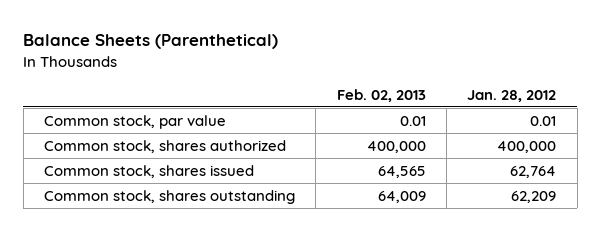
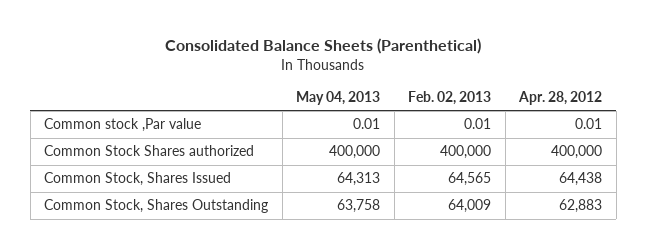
[23,34,279,50] Balance Sheets (Parenthetical) -> [165,38,482,55] Consolidated Balance Sheets (Parenthetical)
[467,89,557,102] Jan. 28, 2012 -> none
none -> [296,90,381,105] May 04, 2013
none -> [518,90,603,105] Apr. 28, 2012
[43,115,226,130] Common stock, par value -> [44,118,202,133] Common stock ,Par value
[43,140,286,154] Common stock, shares authorized -> [44,145,255,157] Common Stock Shares authorized
[43,165,254,179] Common stock, shares issued -> [44,172,232,187] Common Stock, Shares Issued
[43,190,295,205] Common stock, shares outstanding -> [44,199,269,214] Common Stock, Shares Outstanding

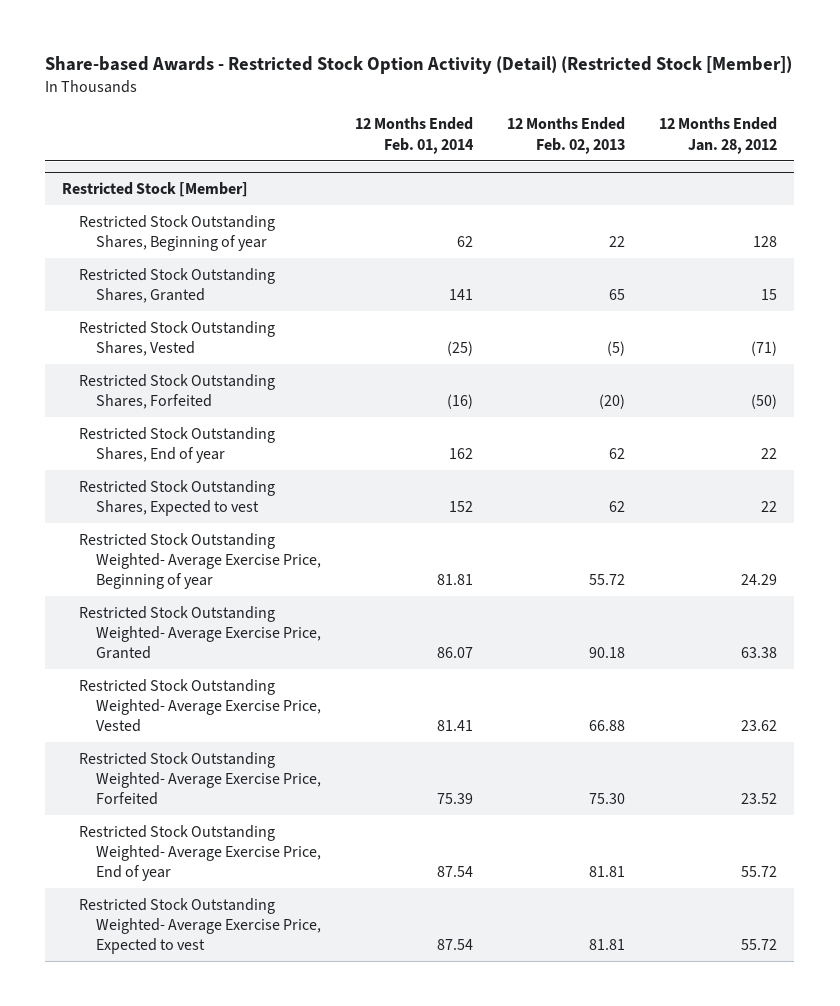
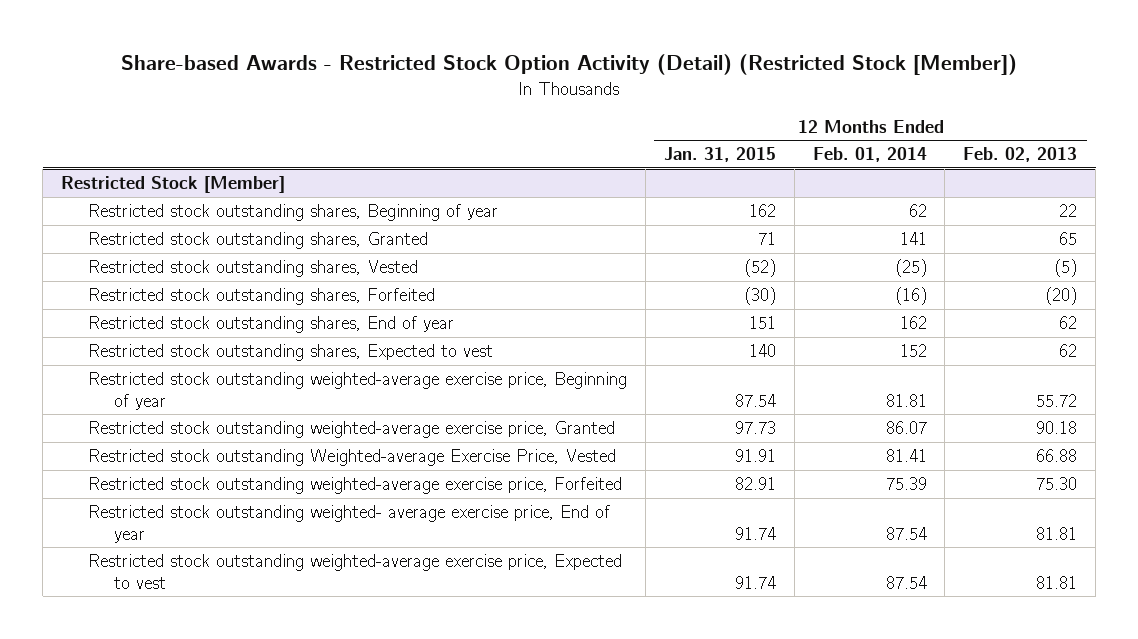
[659,117,778,154] 12 Months Ended Jan. 28, 2012 -> none
none -> [663,147,776,163] Jan. 31, 2015
[79,214,276,251] Restricted Stock Outstanding Shares, Beginning of year -> [87,204,498,222] Restricted stock outstanding shares, Beginning of year
[79,267,276,303] Restricted Stock Outstanding Shares, Granted -> [87,232,428,250] Restricted stock outstanding shares, Granted
[79,320,276,356] Restricted Stock Outstanding Shares, Vested -> [87,260,418,278] Restricted stock outstanding shares, Vested
[79,373,276,409] Restricted Stock Outstanding Shares, Forfeited -> [87,288,435,306] Restricted stock outstanding shares, Forfeited
[79,426,276,463] Restricted Stock Outstanding Shares, End of year -> [87,316,454,334] Restricted stock outstanding shares, End of year
[79,479,276,516] Restricted Stock Outstanding Shares, Expected to vest -> [87,344,493,362] Restricted stock outstanding shares, Expected to vest
[79,532,321,590] Restricted Stock Outstanding Weighted- Average Exercise Price, Beginning of year -> [87,372,627,410] Restricted stock outstanding weighted-average exercise price, Beginning of year
[79,605,321,660] Restricted Stock Outstanding Weighted- Average Exercise Price, Granted -> [87,421,615,439] Restricted stock outstanding weighted-average exercise price, Granted
[79,678,321,733] Restricted Stock Outstanding Weighted- Average Exercise Price, Vested -> [87,449,616,467] Restricted stock outstanding Weighted-average Exercise Price, Vested
[79,751,321,806] Restricted Stock Outstanding Weighted- Average Exercise Price, Forfeited -> [87,477,622,495] Restricted stock outstanding weighted-average exercise price, Forfeited
[79,824,321,882] Restricted Stock Outstanding Weighted- Average Exercise Price, End of year -> [87,505,610,543] Restricted stock outstanding weighted- average exercise price, End of year
[79,897,321,955] Restricted Stock Outstanding Weighted- Average Exercise Price, Expected to vest -> [87,554,622,589] Restricted stock outstanding weighted-average exercise price, Expected to vest

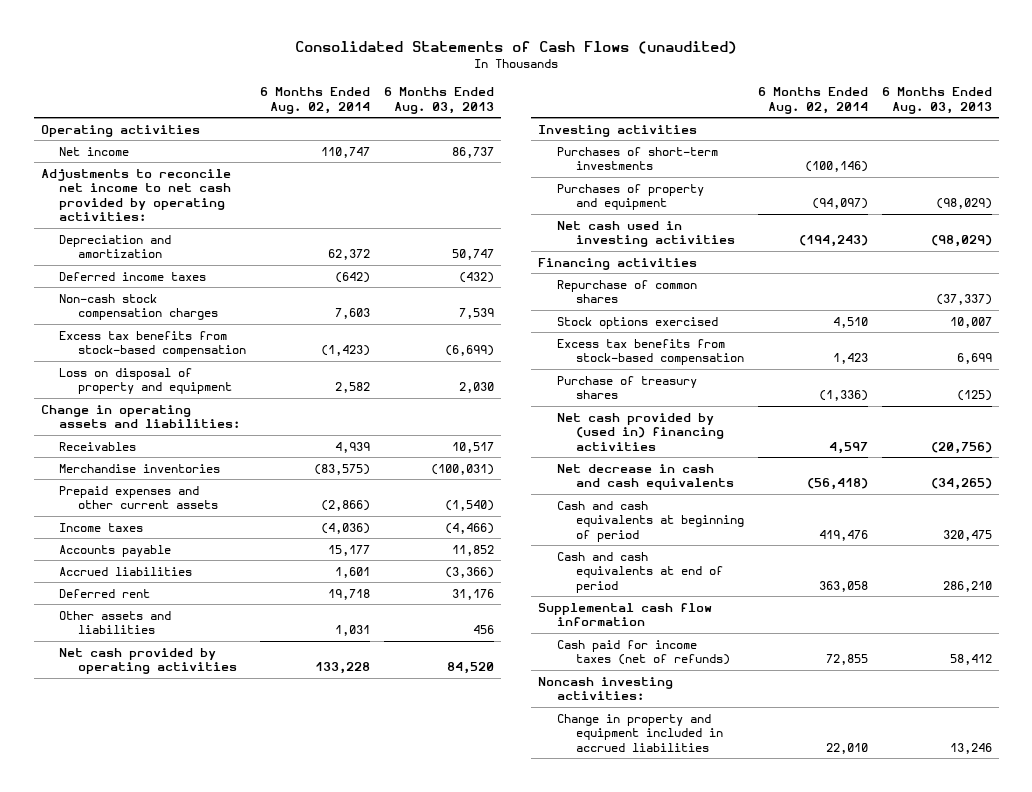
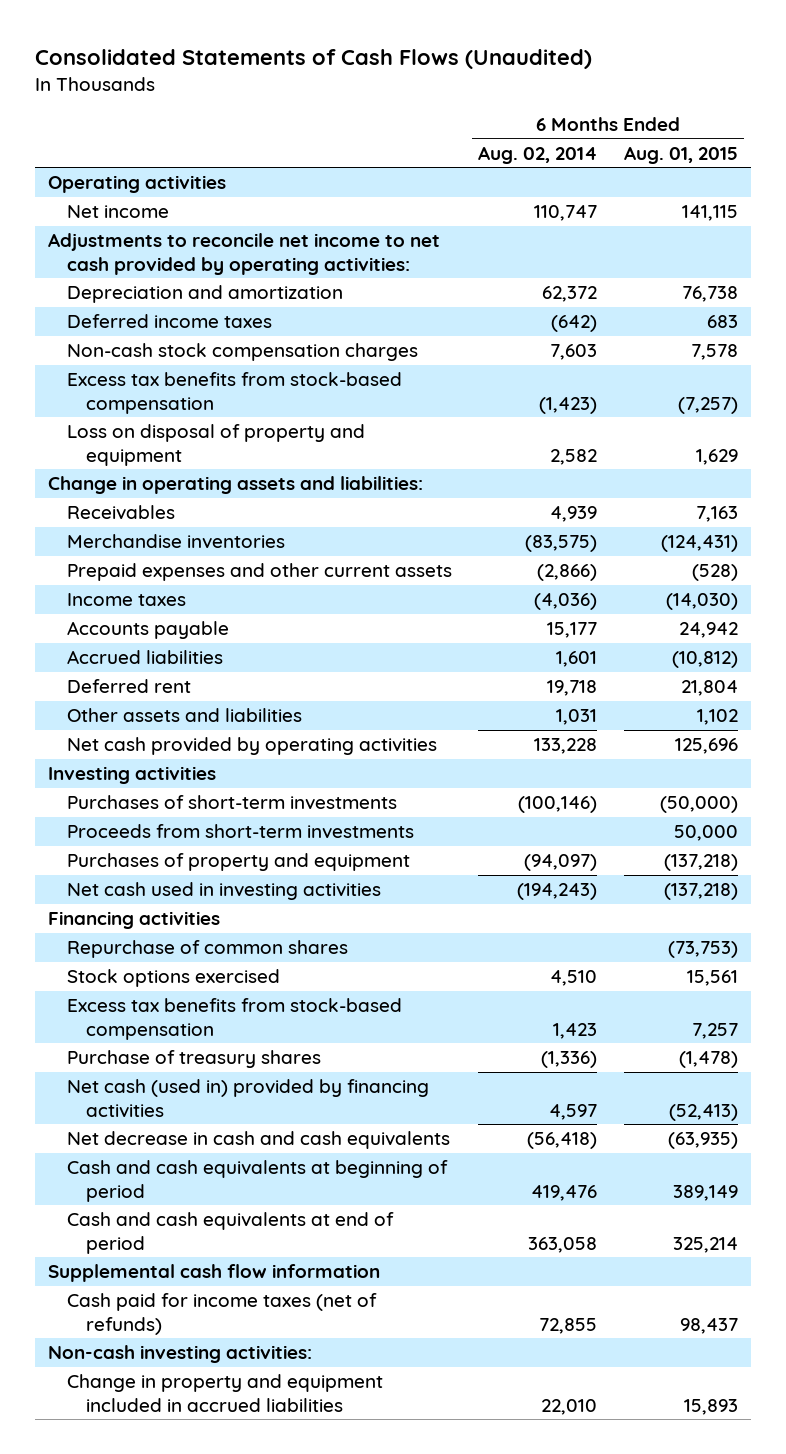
[295,41,738,55] Consolidated Statements of Cash Flows (unaudited) -> [35,48,593,69] Consolidated Statements of Cash Flows (Unaudited)
[384,87,495,114] 6 Months Ended Aug. 03, 2013 -> none
none -> [623,145,738,164] Aug. 01, 2015
none -> [67,824,415,840] Proceeds from short-term investments
[557,412,724,451] Net cash provided by (used in) financing activities -> [67,1079,430,1118] Net cash (used in) provided by financing activities
[538,676,674,701] Noncash investing activities: -> [48,1345,313,1364] Non-cash investing activities:

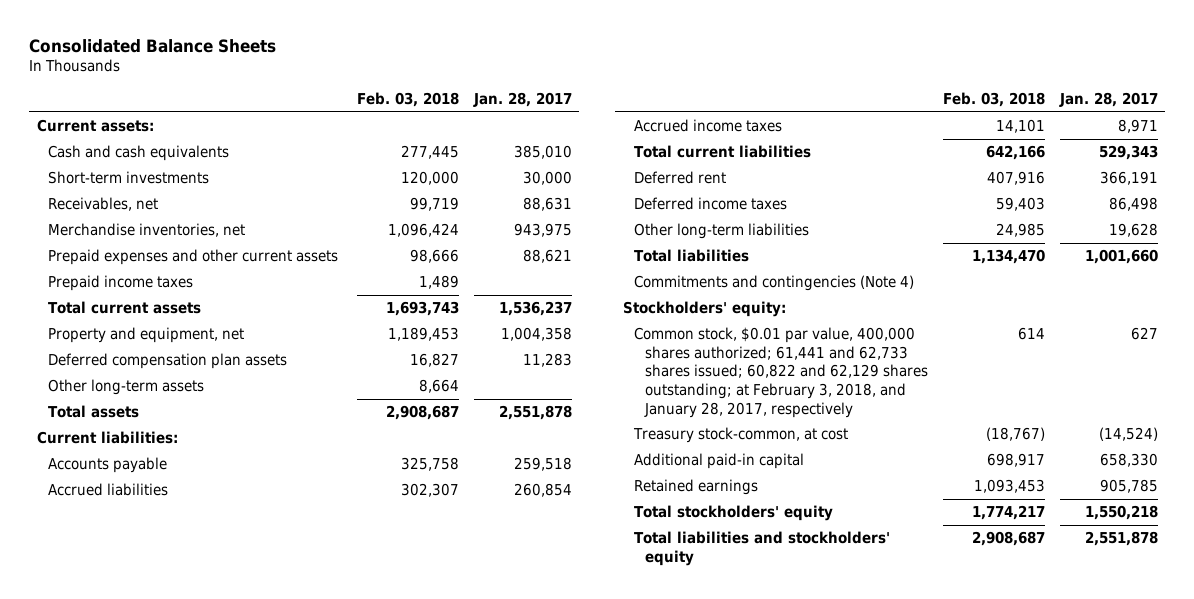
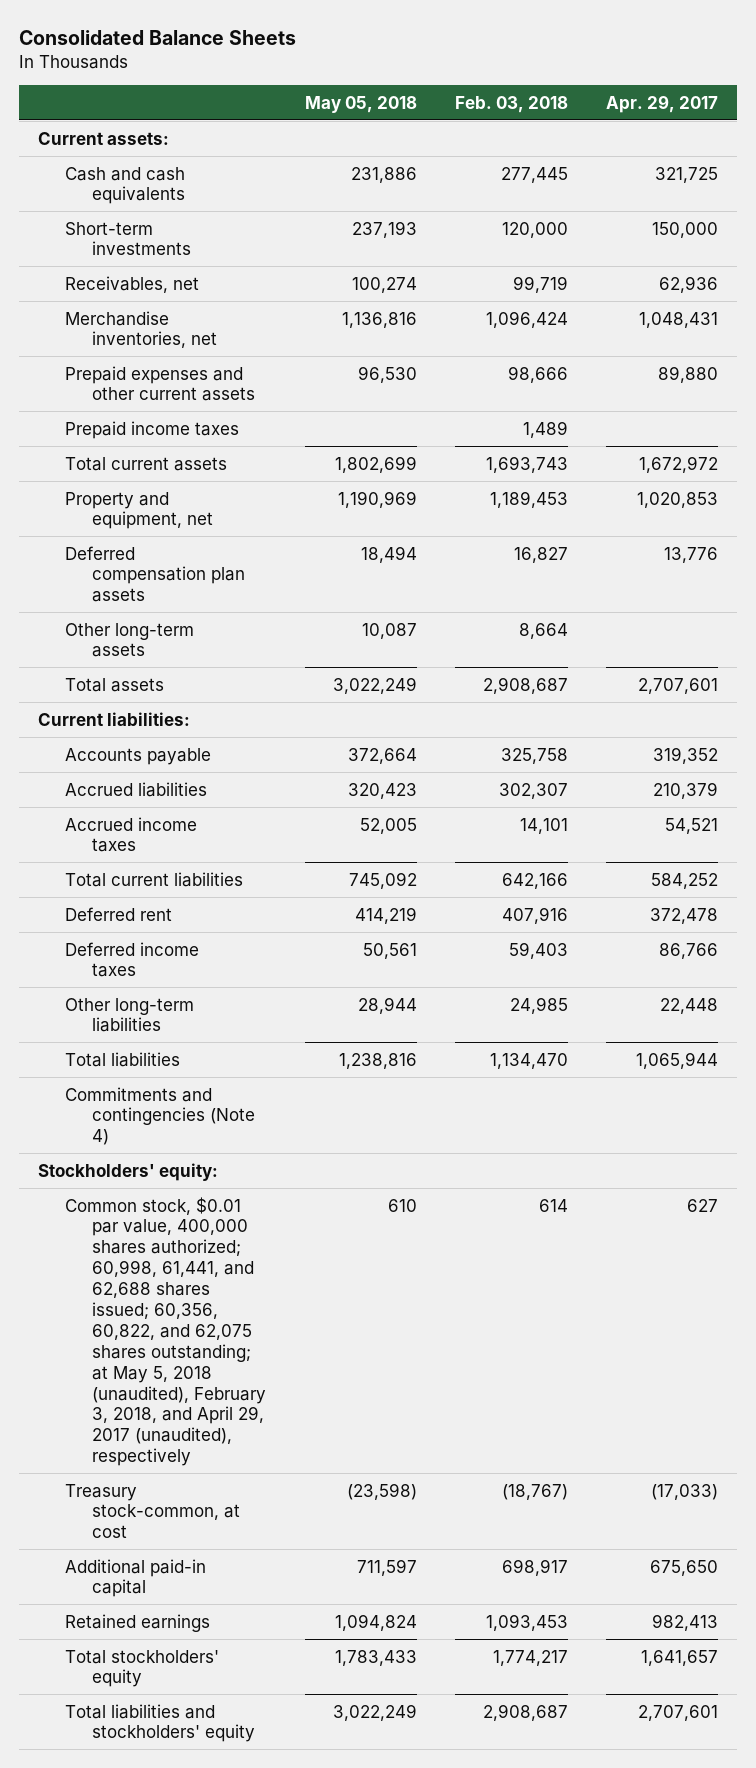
[472,91,572,107] Jan. 28, 2017 -> none
none -> [304,95,417,113] May 05, 2018
none -> [606,94,719,113] Apr. 29, 2017
[633,327,929,418] Common stock, $0.01 par value, 400,000 shares authorized; 61,441 and 62,733 shares issued; 60,822 and 62,129 shares outstanding; at February 3, 2018, and January 28, 2017, respectively -> [65,1196,267,1467] Common stock, $0.01 par value, 400,000 shares authorized; 60,998, 61,441, and 62,688 shares issued; 60,356, 60,822, and 62,075 shares outstanding; at May 5, 2018 (unaudited), February 3, 2018, and April 29, 2017 (unaudited), respectively

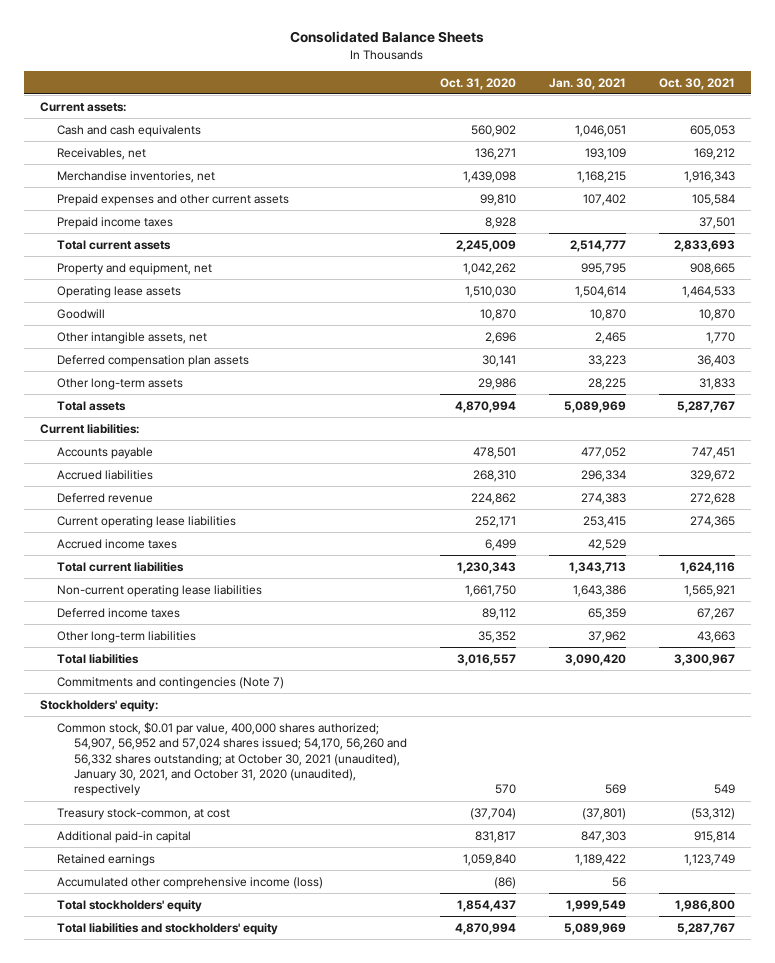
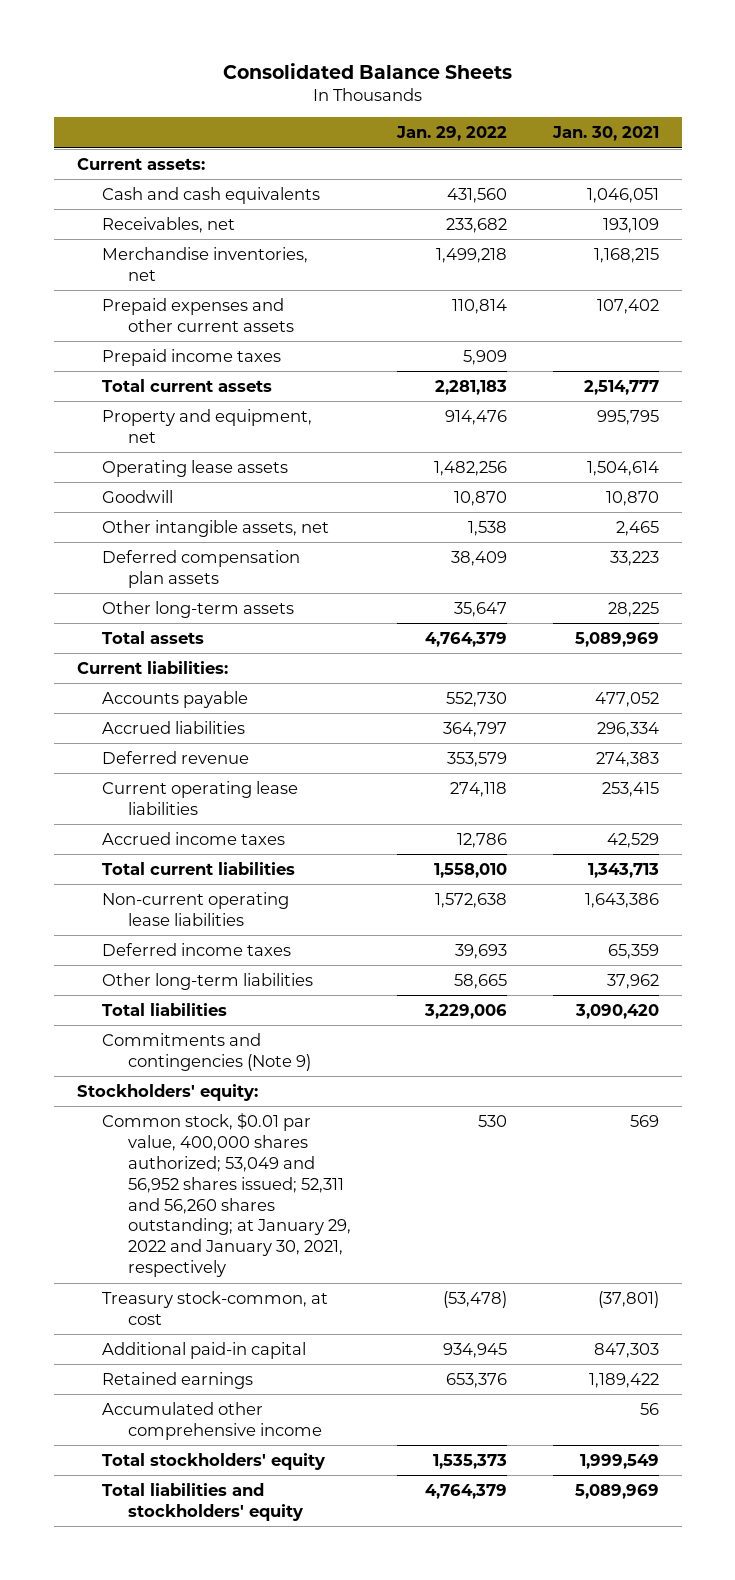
[440,77,517,90] Oct. 31, 2020 -> none
[658,77,735,90] Oct. 30, 2021 -> none
none -> [395,126,507,142] Jan. 29, 2022
[57,676,285,689] Commitments and contingencies (Note 7) -> [102,1032,312,1071] Commitments and contingencies (Note 9)
[57,721,408,797] Common stock, $0.01 par value, 400,000 shares authorized; 54,907, 56,952 and 57,024 shares issued; 54,170, 56,260 and 56,332 shares outstanding; at October 30, 2021 (unaudited), January 30, 2021, and October 31, 2020 (unaudited), respectively -> [102,1112,352,1278] Common stock, $0.01 par value, 400,000 shares authorized; 53,049 and 56,952 shares issued; 52,311 and 56,260 shares outstanding; at January 29, 2022 and January 30, 2021, respectively
[57,876,324,889] Accumulated other comprehensive income (loss) -> [102,1401,323,1440] Accumulated other comprehensive income

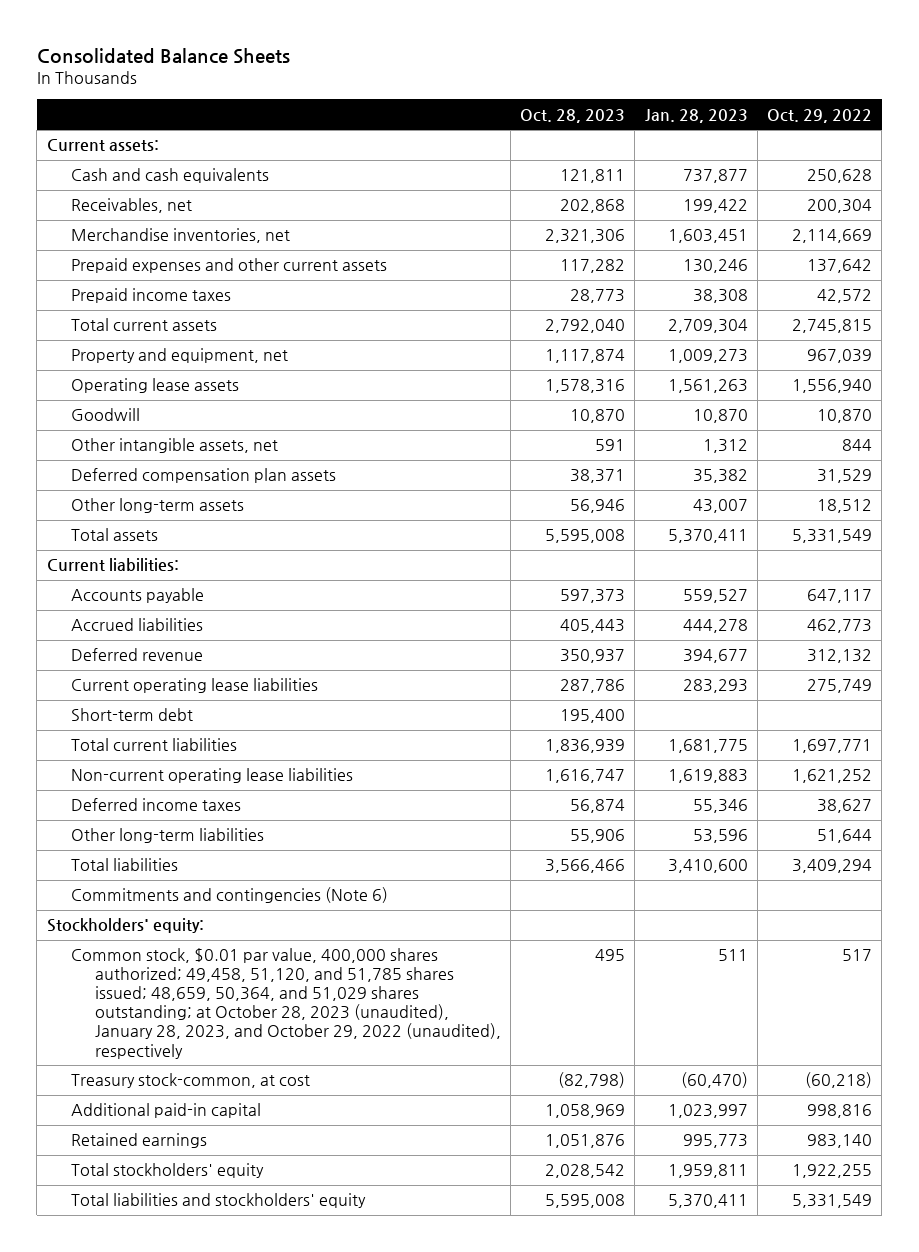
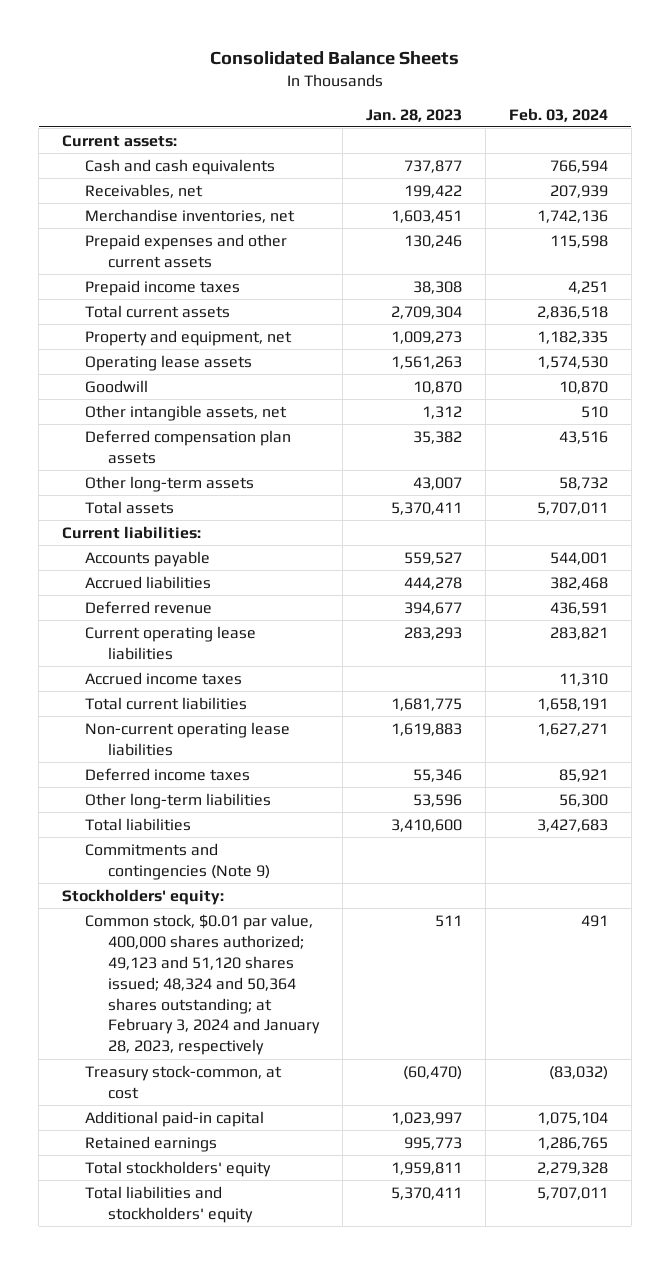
[520,108,626,123] Oct. 28, 2023 -> none
[767,108,873,123] Oct. 29, 2022 -> none
none -> [508,107,608,122] Feb. 03, 2024
[70,708,193,722] Short-term debt -> none
none -> [85,671,243,685] Accrued income taxes
[70,887,388,904] Commitments and contingencies (Note 6) -> [85,842,271,880] Commitments and contingencies (Note 9)
[70,948,501,1059] Common stock, $0.01 par value, 400,000 shares authorized; 49,458, 51,120, and 51,785 shares issued; 48,659, 50,364, and 51,029 shares outstanding; at October 28, 2023 (unaudited), January 28, 2023, and October 29, 2022 (unaudited), respectively -> [85,913,321,1056] Common stock, $0.01 par value, 400,000 shares authorized; 49,123 and 51,120 shares issued; 48,324 and 50,364 shares outstanding; at February 3, 2024 and January 28, 2023, respectively

